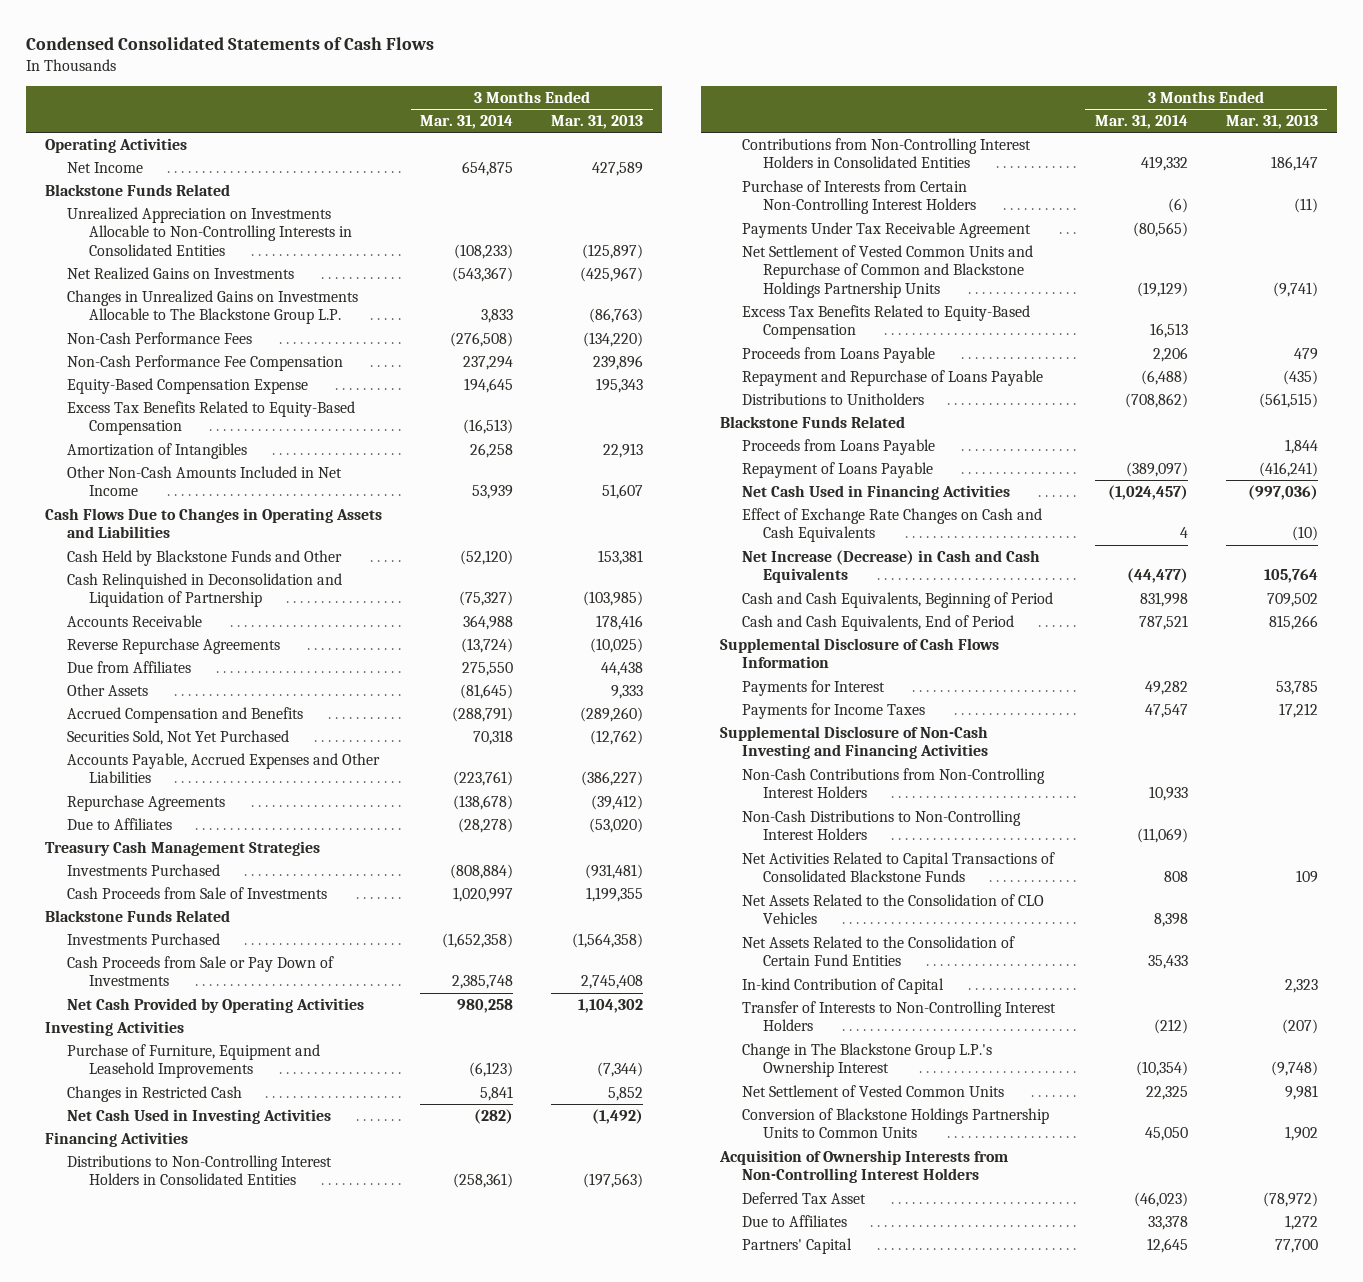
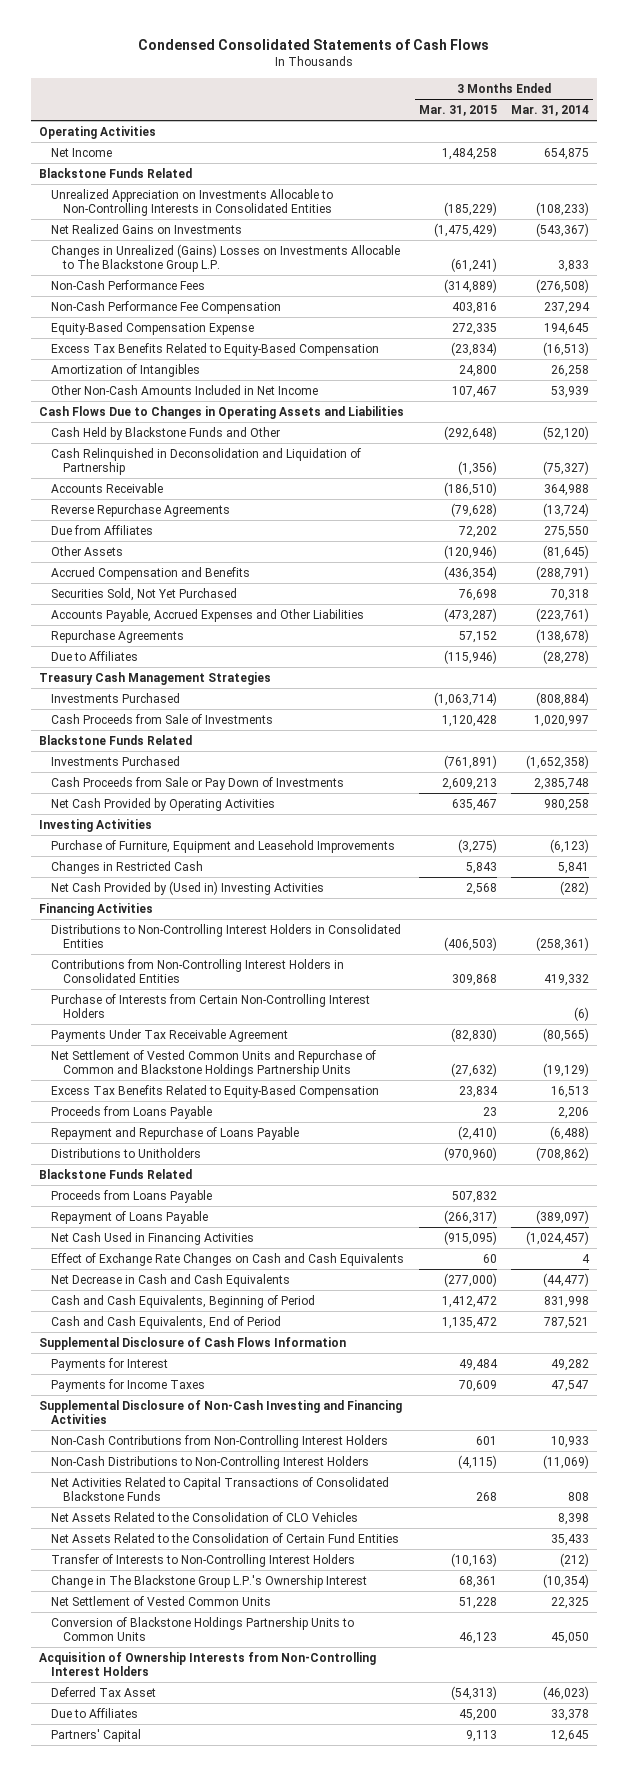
[551,115,644,130] Mar. 31, 2013 -> none
none -> [418,105,497,117] Mar. 31, 2015
[66,289,358,325] Changes in Unrealized Gains on Investments Allocable to The Blackstone Group L.P. -> [51,243,401,273] Changes in Unrealized (Gains) Losses on Investments Allocable to The Blackstone Group L.P.
[66,1108,331,1124] Net Cash Used in Investing Activities -> [51,880,325,895] Net Cash Provided by (Used in) Investing Activities
[741,549,1040,584] Net Increase (Decrease) in Cash and Cash Equivalents -> [51,1273,291,1287] Net Decrease in Cash and Cash Equivalents
[741,977,944,994] In-kind Contribution of Capital -> none

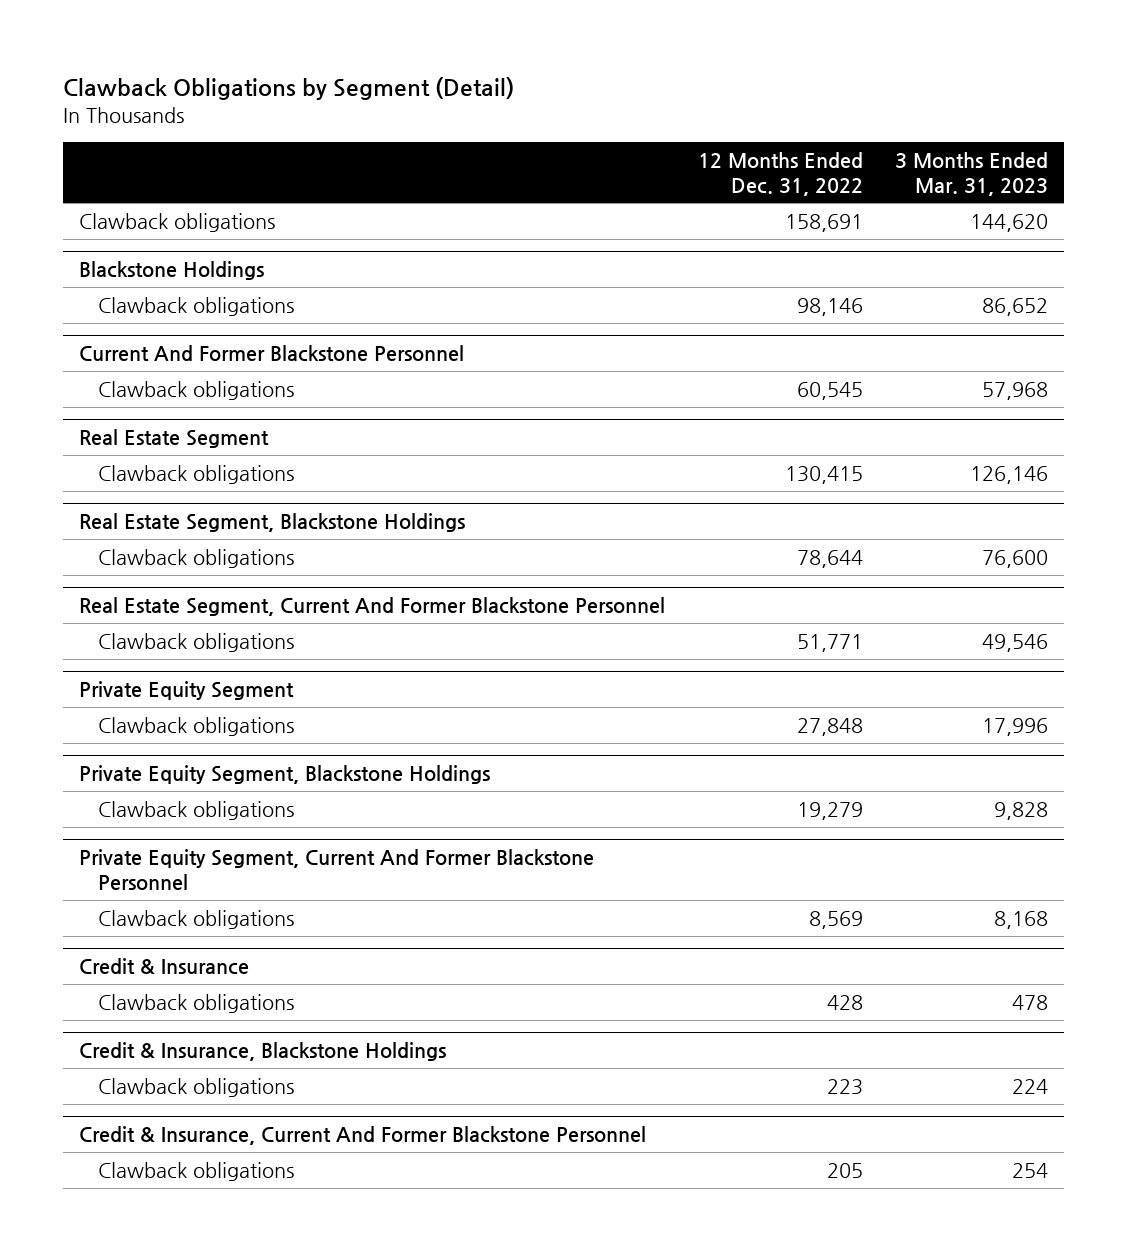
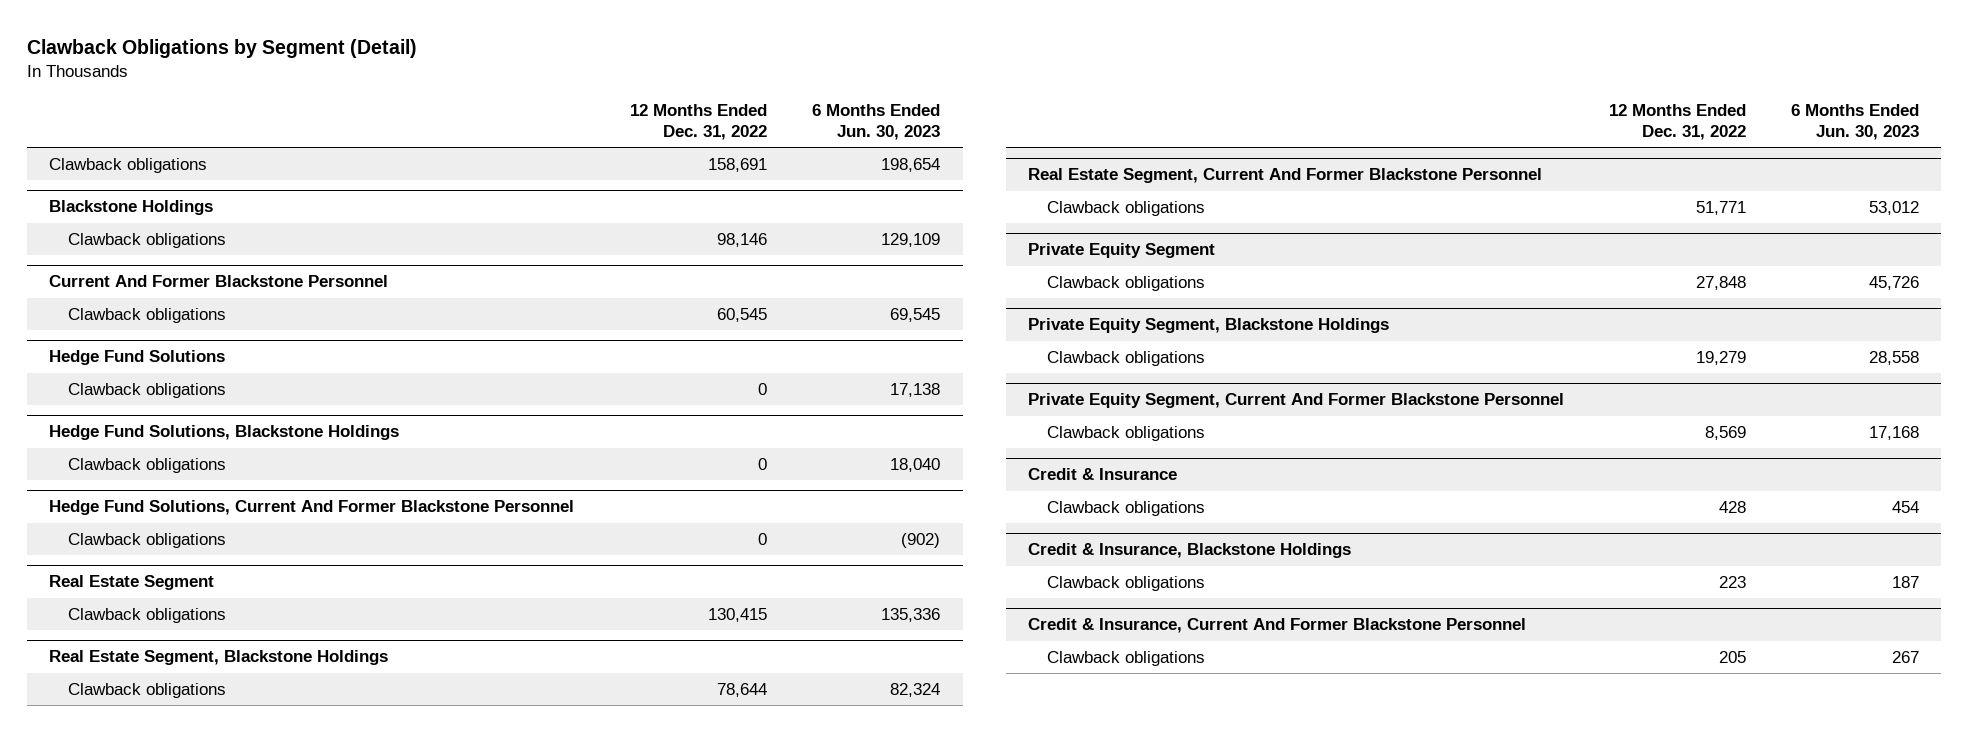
[894,151,1048,196] 3 Months Ended Mar. 31, 2023 -> none
none -> [812,104,941,140] 6 Months Ended Jun. 30, 2023
none -> [49,350,226,366] Hedge Fund Solutions
none -> [68,383,227,399] Clawback obligations
none -> [49,425,400,441] Hedge Fund Solutions, Blackstone Holdings
none -> [68,458,227,474] Clawback obligations
none -> [49,500,575,516] Hedge Fund Solutions, Current And Former Blackstone Personnel
none -> [68,533,227,549] Clawback obligations

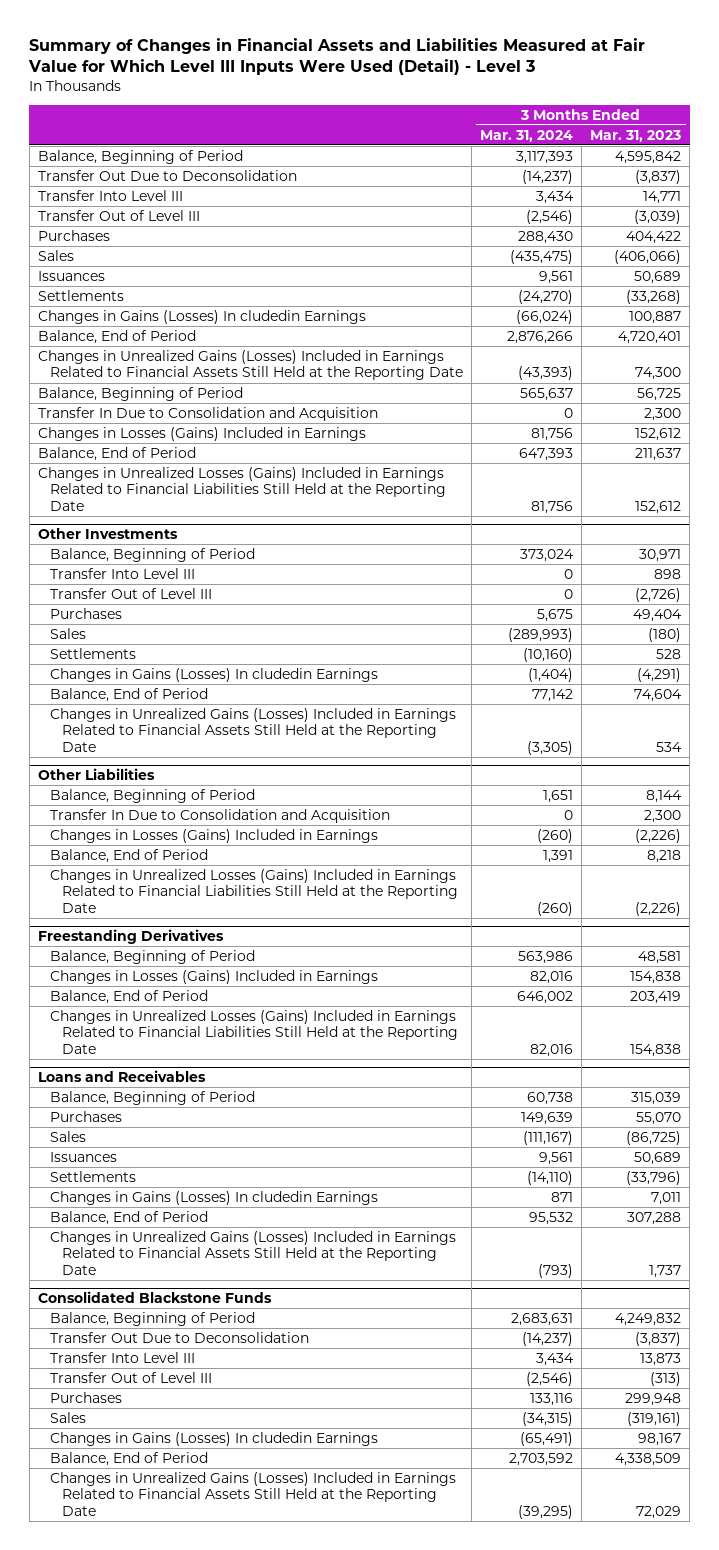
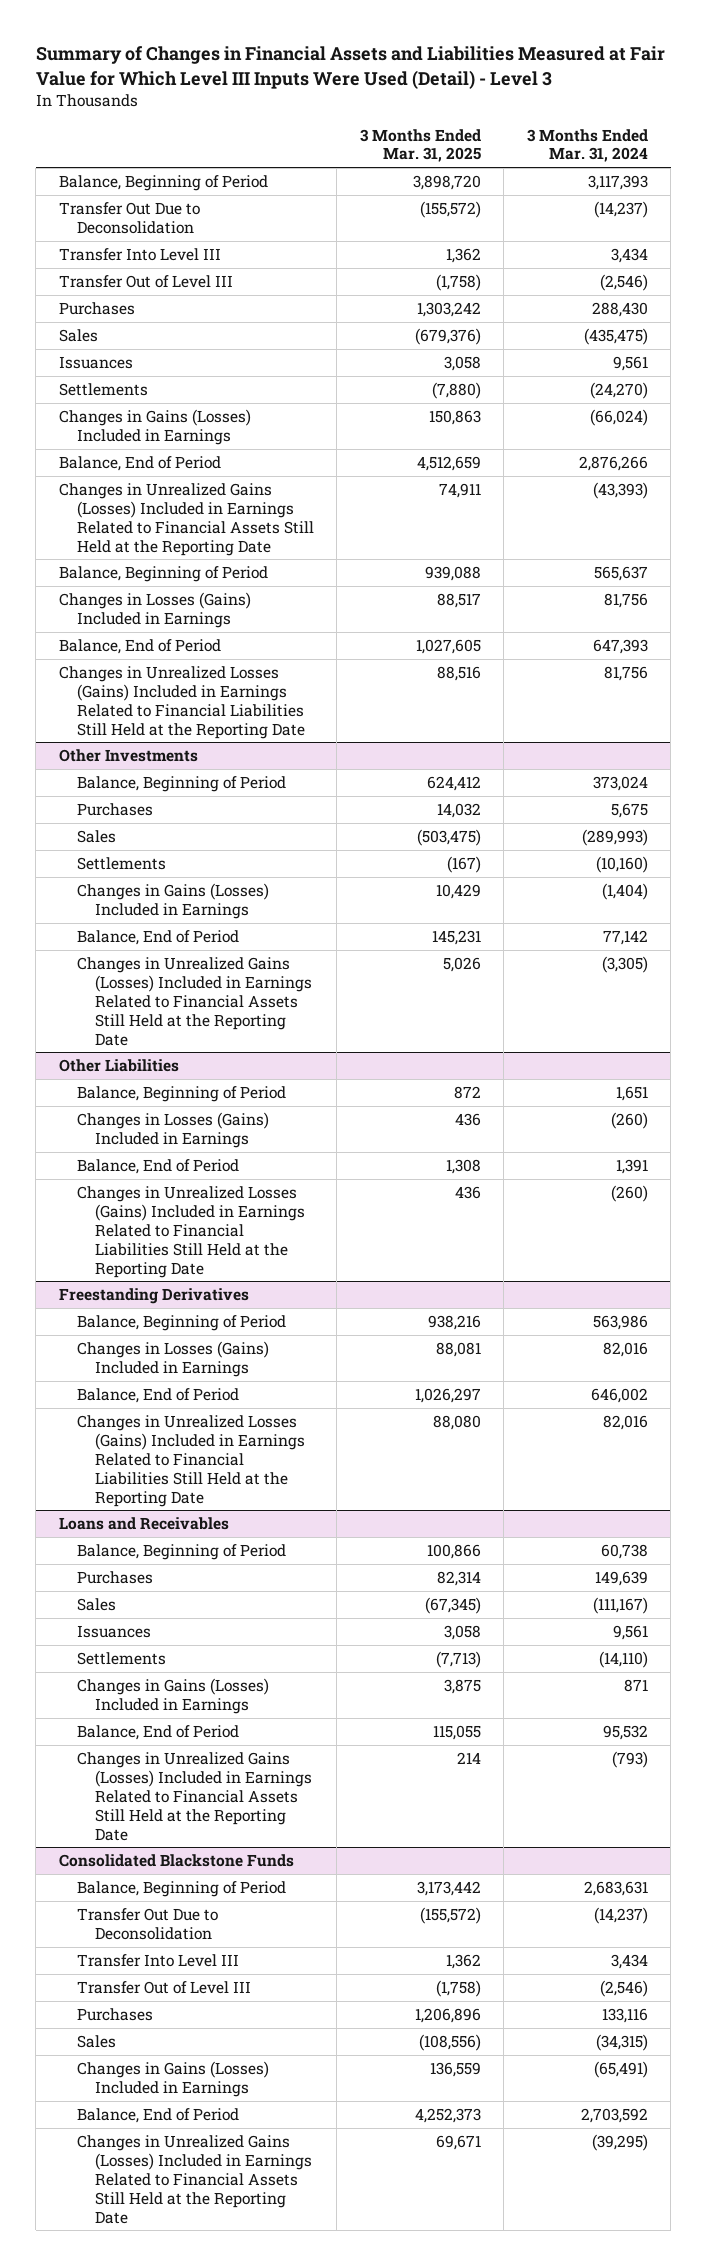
[590,129,682,142] Mar. 31, 2023 -> none
none -> [359,128,481,163] 3 Months Ended Mar. 31, 2025
[37,309,366,324] Changes in Gains (Losses) In cludedin Earnings -> [58,409,251,445] Changes in Gains (Losses) Included in Earnings
[37,406,378,421] Transfer In Due to Consolidation and Acquisition -> none
[50,567,196,579] Transfer Into Level III -> none
[50,587,213,599] Transfer Out of Level III -> none
[50,667,379,682] Changes in Gains (Losses) In cludedin Earnings -> [77,883,270,919] Changes in Gains (Losses) Included in Earnings
[50,808,391,823] Transfer In Due to Consolidation and Acquisition -> none
[50,1190,379,1205] Changes in Gains (Losses) In cludedin Earnings -> [77,1678,270,1714] Changes in Gains (Losses) Included in Earnings
[50,1431,379,1446] Changes in Gains (Losses) In cludedin Earnings -> [77,2061,270,2097] Changes in Gains (Losses) Included in Earnings

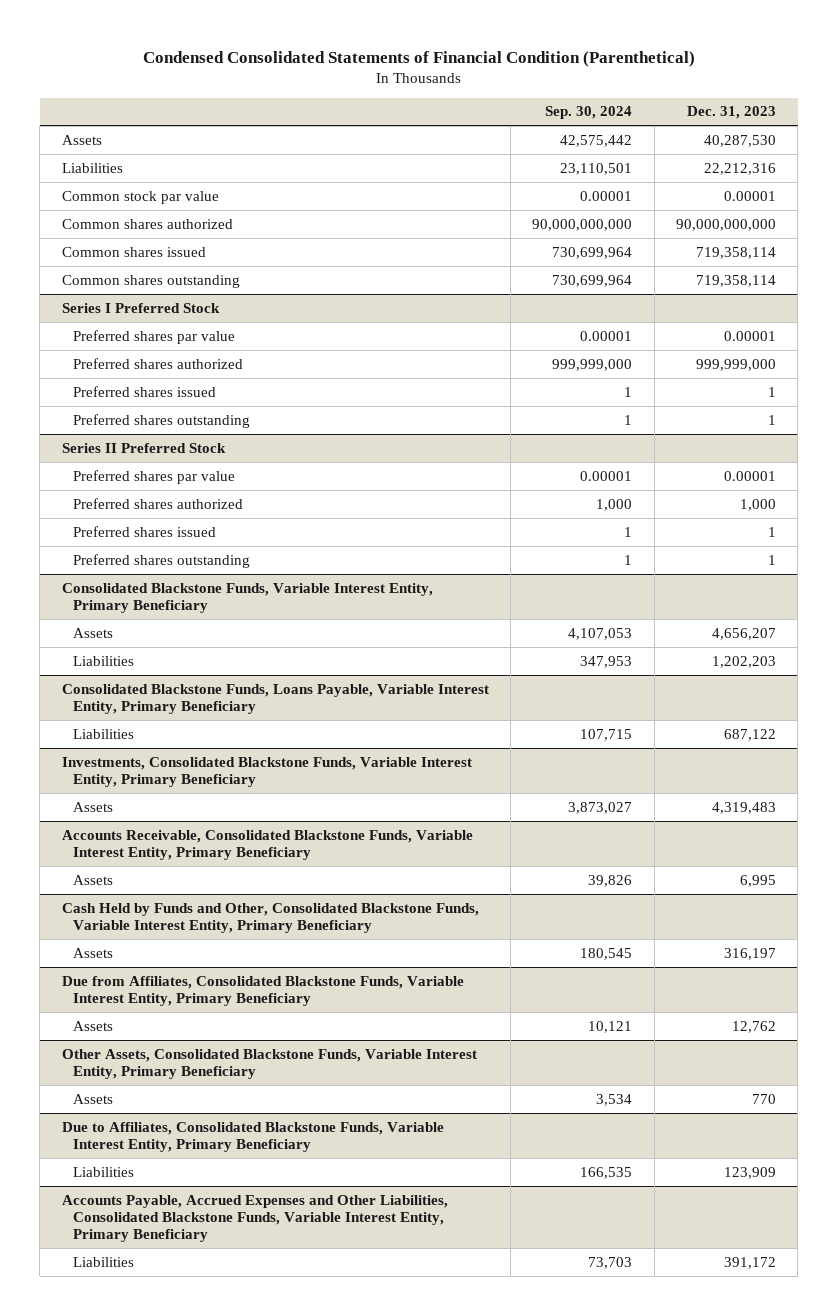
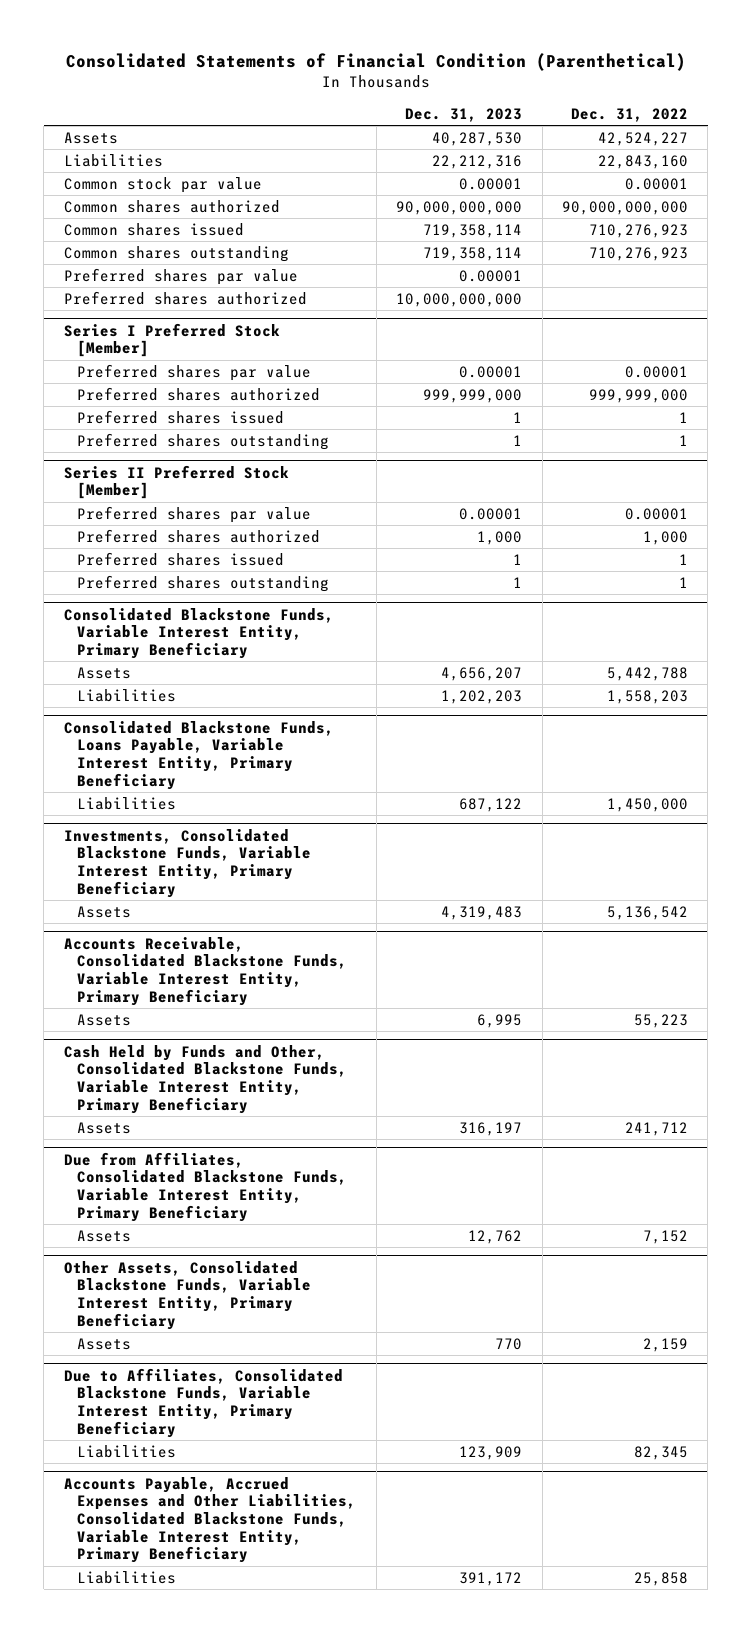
[142,50,695,67] Condensed Consolidated Statements of Financial Condition (Parenthetical) -> [65,53,686,72] Consolidated Statements of Financial Condition (Parenthetical)
[545,106,633,120] Sep. 30, 2024 -> none
none -> [570,108,688,123] Dec. 31, 2022
[61,302,220,313] Series I Preferred Stock -> none
none -> [63,290,307,305] Preferred shares authorized
none -> [63,322,280,358] Series I Preferred Stock [Member]
none -> [77,363,312,381] Preferred shares par value
[61,442,226,453] Series II Preferred Stock -> [63,464,289,500] Series II Preferred Stock [Member]

